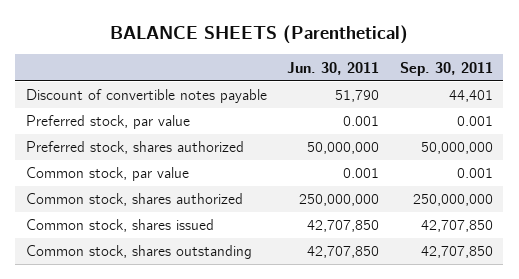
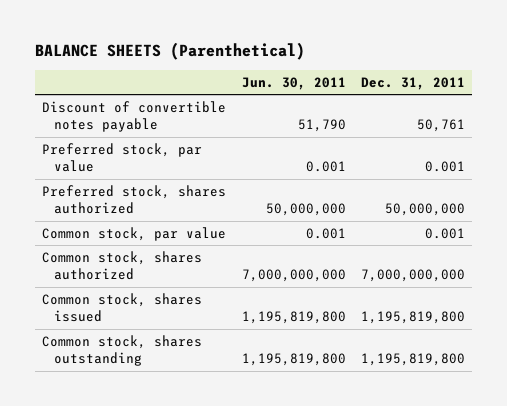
[399,61,493,76] Sep. 30, 2011 -> none
none -> [360,76,465,90] Dec. 31, 2011
[299,194,380,207] 250,000,000 -> [241,269,346,283] 7,000,000,000
[307,220,380,233] 42,707,850 -> [241,311,346,325] 1,195,819,800
[307,246,380,259] 42,707,850 -> [241,353,346,367] 1,195,819,800

